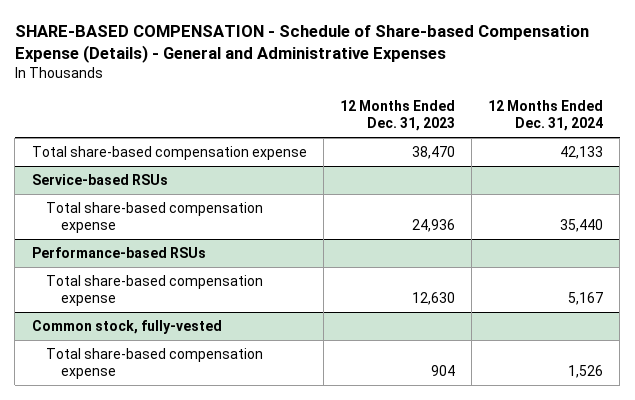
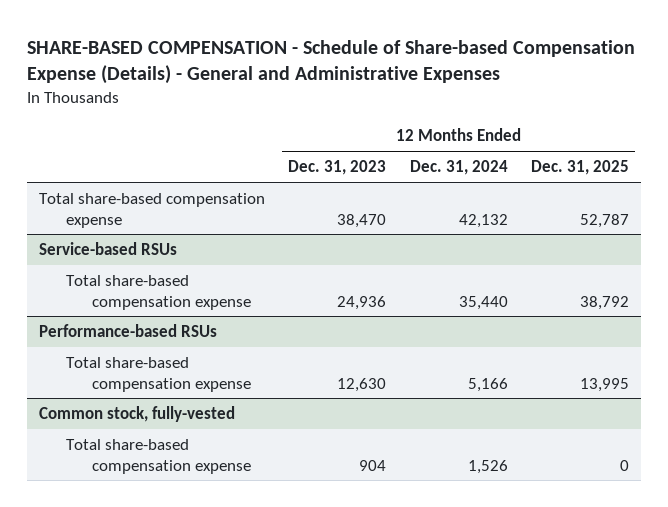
none -> [531,160,630,176] Dec. 31, 2025
[560,145,604,159] 42,133 -> [458,213,508,228] 42,132
[568,292,604,306] 5,167 -> [467,377,508,392] 5,166

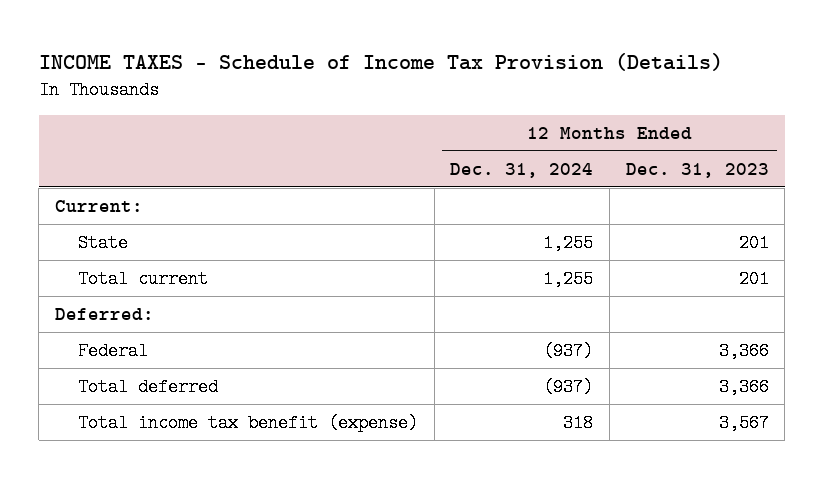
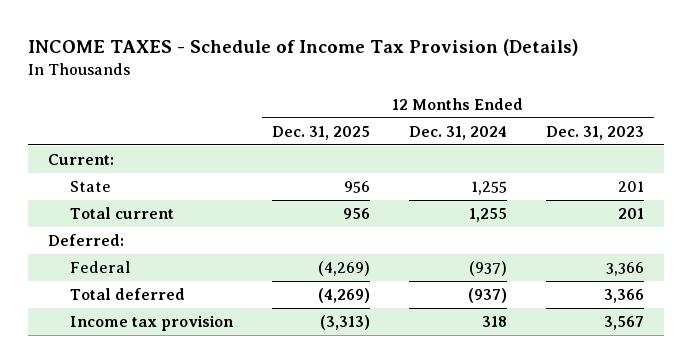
none -> [271,125,370,140] Dec. 31, 2025
[78,413,419,432] Total income tax benefit (expense) -> [69,315,234,332] Income tax provision

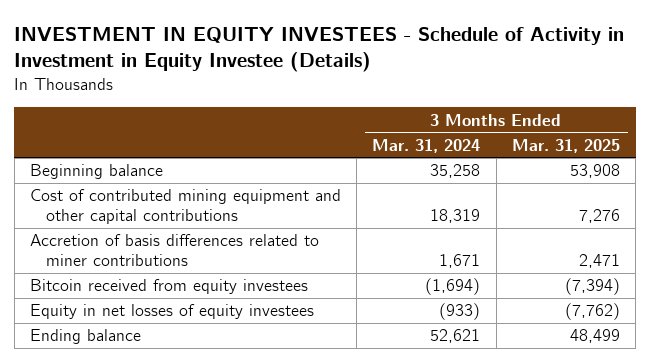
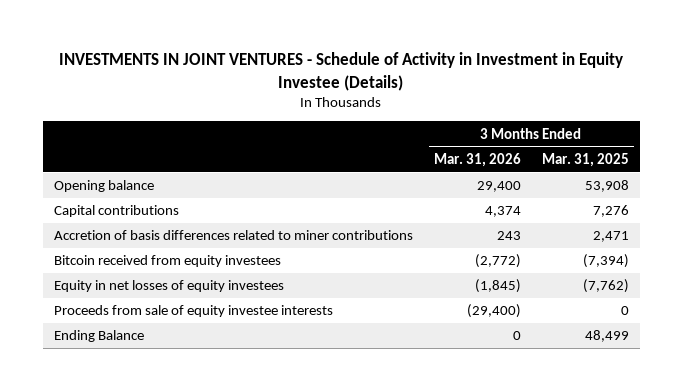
[14,26,625,73] INVESTMENT IN EQUITY INVESTEES - Schedule of Activity in Investment in Equity Investee (Details) -> [59,52,624,91] INVESTMENTS IN JOINT VENTURES - Schedule of Activity in Investment in Equity Investee (Details)
[372,138,481,153] Mar. 31, 2024 -> none
none -> [433,152,521,167] Mar. 31, 2026
[29,164,163,180] Beginning balance -> [53,180,154,193] Opening balance
[29,189,341,225] Cost of contributed mining equipment and other capital contributions -> [53,205,179,218] Capital contributions
none -> [53,305,333,318] Proceeds from sale of equity investee interests
[29,329,141,345] Ending balance -> [53,330,144,343] Ending Balance

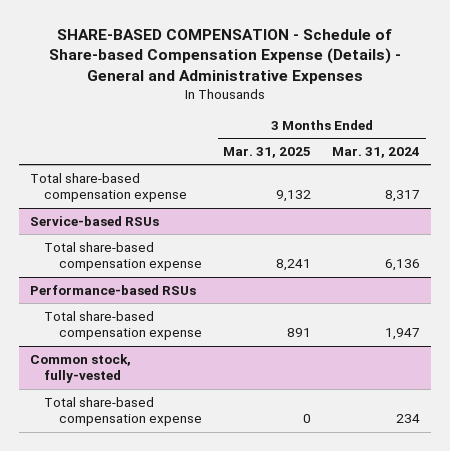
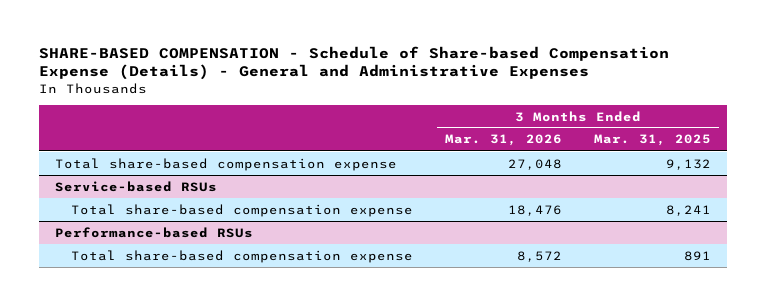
[332,146,421,158] Mar. 31, 2024 -> none
none -> [444,134,562,147] Mar. 31, 2026
[29,353,131,384] Common stock, fully-vested -> none
[44,396,202,427] Total share-based compensation expense -> none

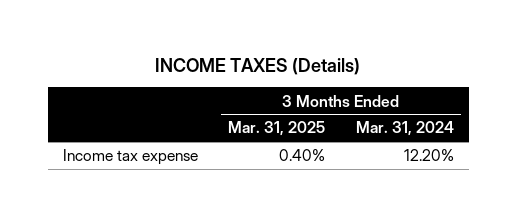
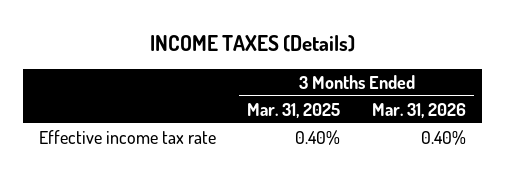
[355,121,454,137] Mar. 31, 2024 -> none
none -> [371,102,466,118] Mar. 31, 2026
[63,149,199,166] Income tax expense -> [38,129,216,144] Effective income tax rate

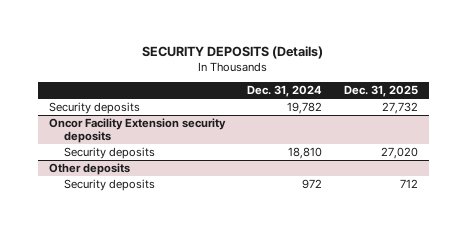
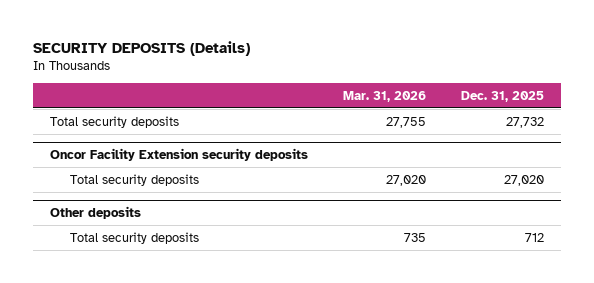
[246,85,322,98] Dec. 31, 2024 -> none
none -> [342,91,426,103] Mar. 31, 2026
[48,101,140,114] Security deposits -> [50,115,180,128] Total security deposits
[64,146,156,159] Security deposits -> [70,173,200,186] Total security deposits
[64,178,156,191] Security deposits -> [70,231,200,244] Total security deposits

